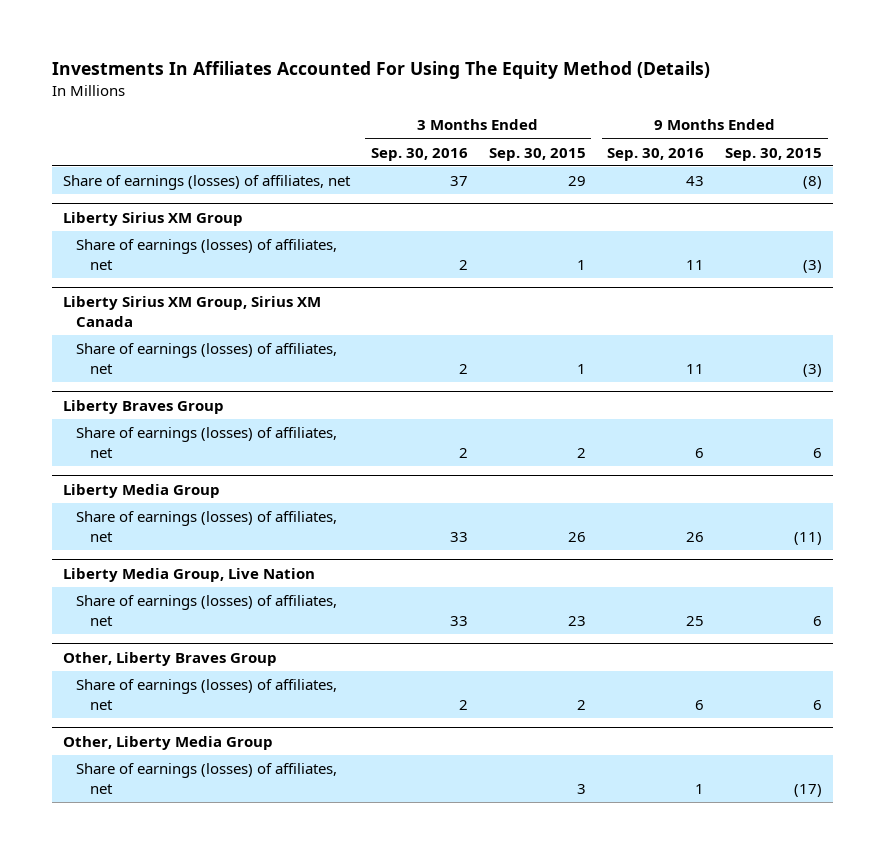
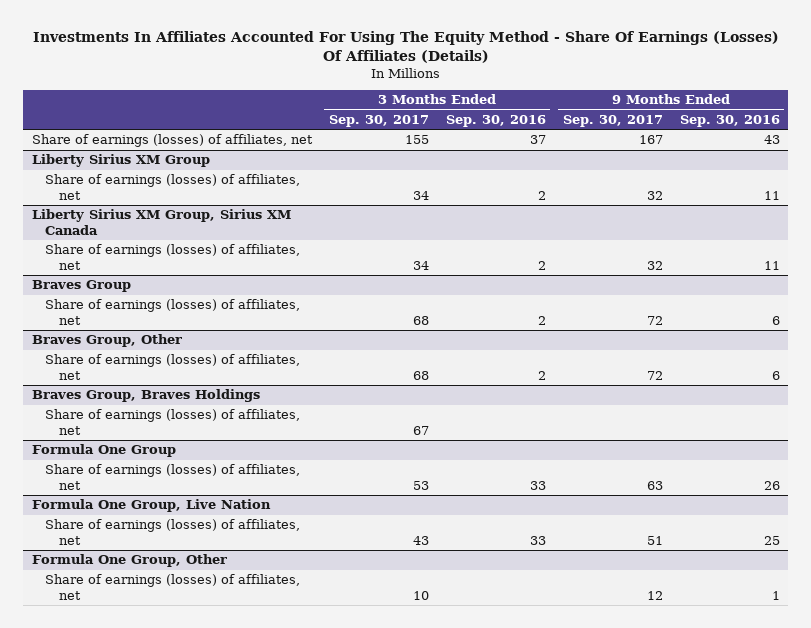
[51,61,710,80] Investments In Affiliates Accounted For Using The Equity Method (Details) -> [32,31,779,64] Investments In Affiliates Accounted For Using The Equity Method - Share Of Earnings (Losses) Of Affiliates (Details)
[488,147,586,161] Sep. 30, 2015 -> none
[725,147,823,161] Sep. 30, 2015 -> none
none -> [328,114,429,127] Sep. 30, 2017
none -> [562,114,663,127] Sep. 30, 2017
[62,399,224,414] Liberty Braves Group -> [31,280,131,293] Braves Group
[62,483,220,498] Liberty Media Group -> none
none -> [31,334,182,348] Braves Group, Other
none -> [45,354,301,380] Share of earnings (losses) of affiliates, net
none -> [31,389,260,403] Braves Group, Braves Holdings
none -> [45,409,301,435] Share of earnings (losses) of affiliates, net
none -> [31,444,176,458] Formula One Group
[62,567,315,582] Liberty Media Group, Live Nation -> none
none -> [31,499,271,513] Formula One Group, Live Nation
[62,651,277,666] Other, Liberty Braves Group -> none
[76,679,338,710] Share of earnings (losses) of affiliates, net -> none
[62,735,273,750] Other, Liberty Media Group -> none
none -> [31,554,227,568] Formula One Group, Other

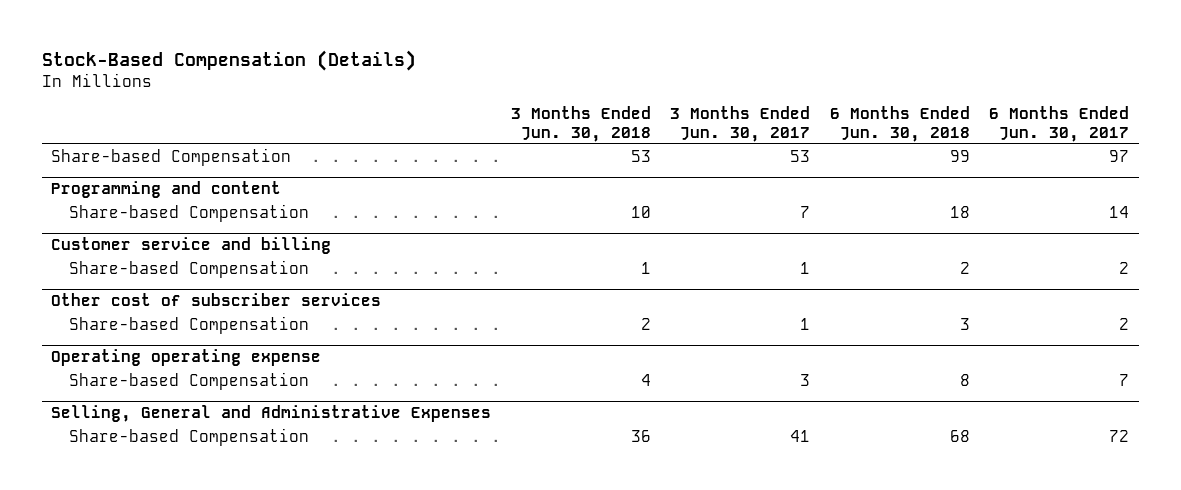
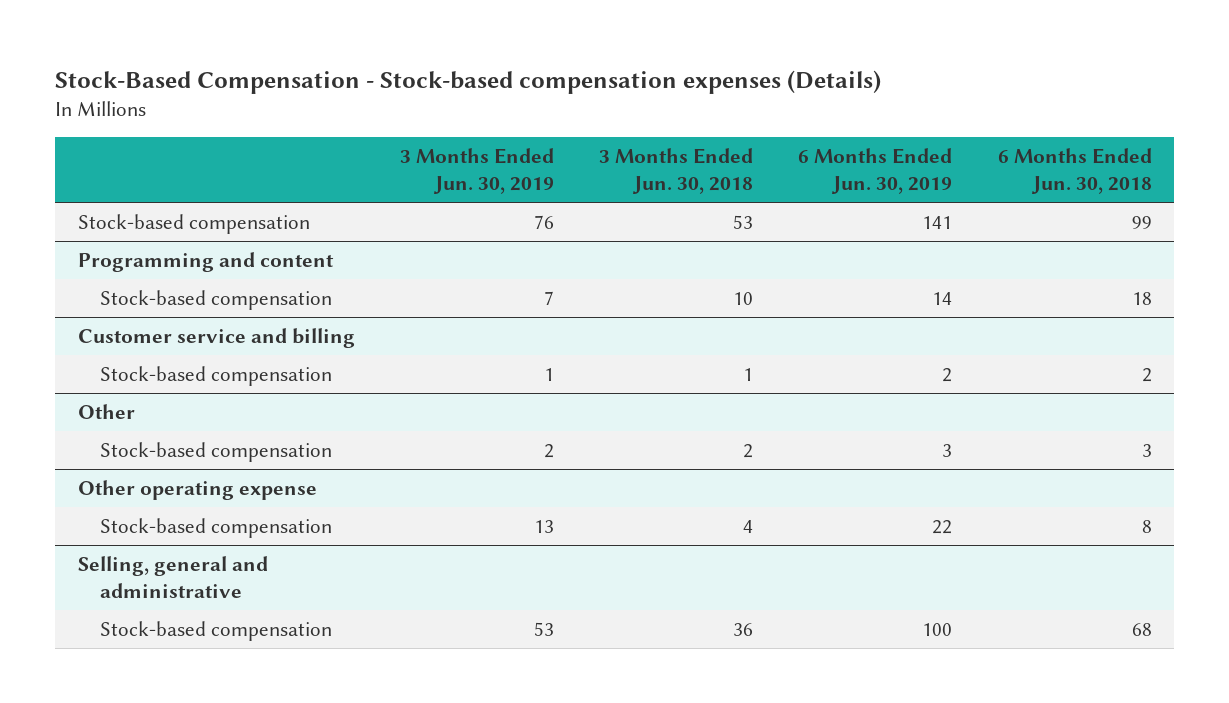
[41,49,416,71] Stock-Based Compensation (Details) -> [54,69,881,94] Stock-Based Compensation - Stock-based compensation expenses (Details)
[670,105,811,142] 3 Months Ended Jun. 30, 2017 -> none
[989,105,1130,142] 6 Months Ended Jun. 30, 2017 -> none
none -> [399,148,554,194] 3 Months Ended Jun. 30, 2019
none -> [798,148,953,194] 6 Months Ended Jun. 30, 2019
[51,148,292,167] Share-based Compensation -> [77,214,310,235] Stock-based compensation
[68,204,309,223] Share-based Compensation -> [100,290,333,311] Stock-based compensation
[68,260,309,279] Share-based Compensation -> [100,366,333,387] Stock-based compensation
[51,293,382,307] Other cost of subscriber services -> [77,404,135,420] Other
[68,316,309,335] Share-based Compensation -> [100,442,333,463] Stock-based compensation
[51,349,322,367] Operating operating expense -> [77,480,317,501] Other operating expense
[68,372,309,391] Share-based Compensation -> [100,518,333,539] Stock-based compensation
[51,405,492,423] Selling, General and Administrative Expenses -> [77,556,268,598] Selling, general and administrative
[68,428,309,447] Share-based Compensation -> [100,621,333,642] Stock-based compensation

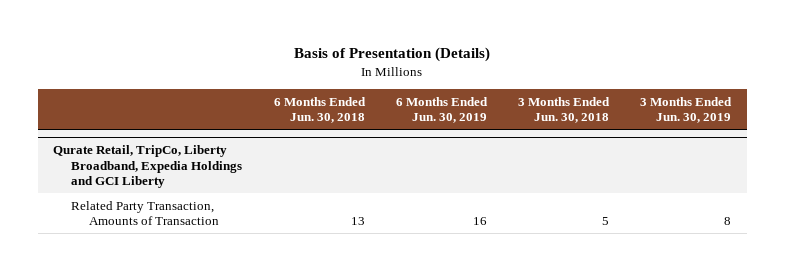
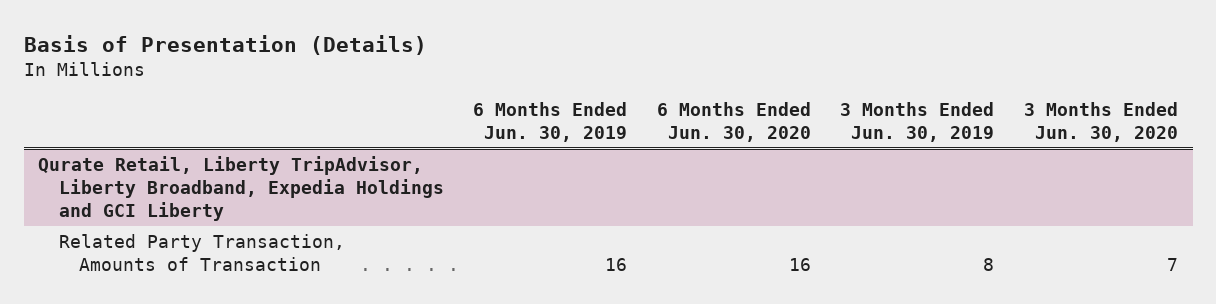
[273,96,366,123] 6 Months Ended Jun. 30, 2018 -> none
[518,96,611,123] 3 Months Ended Jun. 30, 2018 -> none
none -> [656,101,811,142] 6 Months Ended Jun. 30, 2020
none -> [1023,101,1178,142] 3 Months Ended Jun. 30, 2020
[53,145,243,188] Qurate Retail, TripCo, Liberty Broadband, Expedia Holdings and GCI Liberty -> [38,155,444,222] Qurate Retail, Liberty TripAdvisor, Liberty Broadband, Expedia Holdings and GCI Liberty

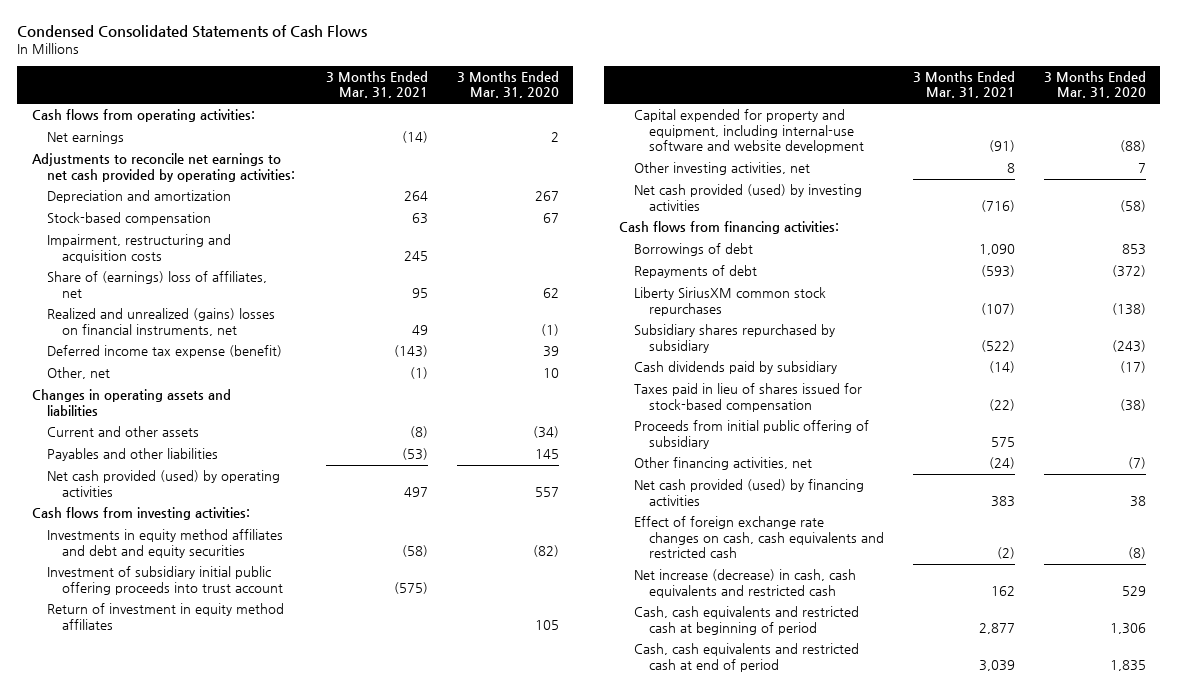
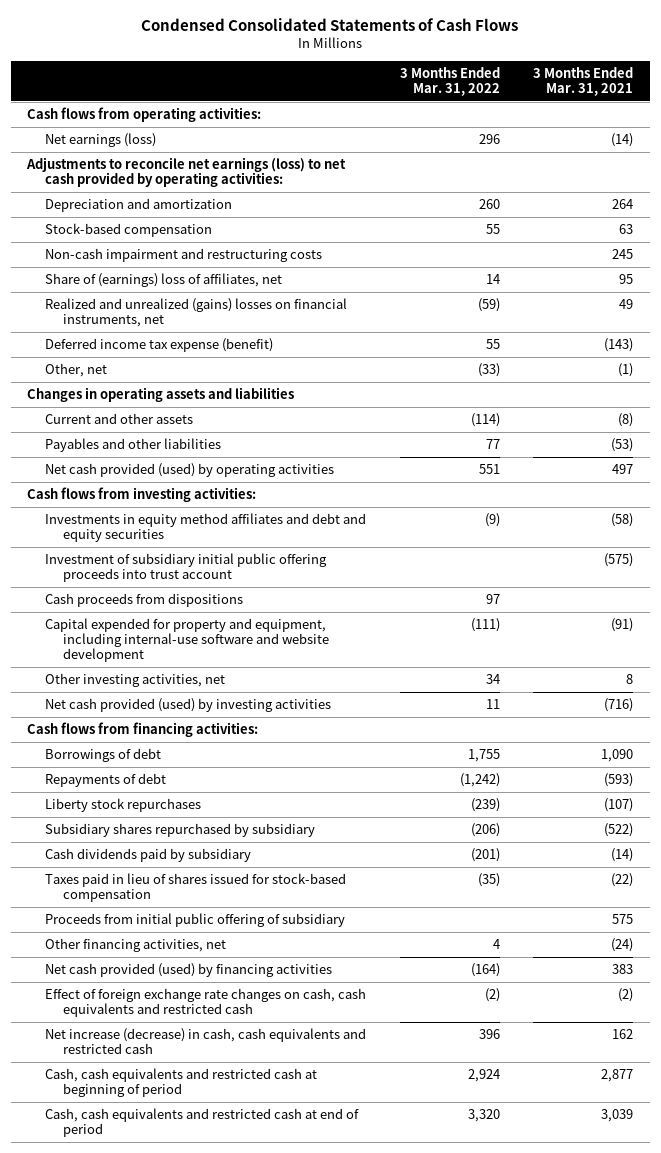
[456,71,559,99] 3 Months Ended Mar. 31, 2020 -> none
none -> [399,66,500,96] 3 Months Ended Mar. 31, 2022
[46,131,124,145] Net earnings -> [45,133,157,148] Net earnings (loss)
[31,153,295,182] Adjustments to reconcile net earnings to net cash provided by operating activities: -> [26,157,347,188] Adjustments to reconcile net earnings (loss) to net cash provided by operating activities:
[46,234,231,263] Impairment, restructuring and acquisition costs -> [45,248,323,263] Non-cash impairment and restructuring costs
[46,603,284,630] Return of investment in equity method affiliates -> none
none -> [45,593,244,608] Cash proceeds from dispositions
[633,287,826,316] Liberty SiriusXM common stock repurchases -> [45,798,202,813] Liberty stock repurchases

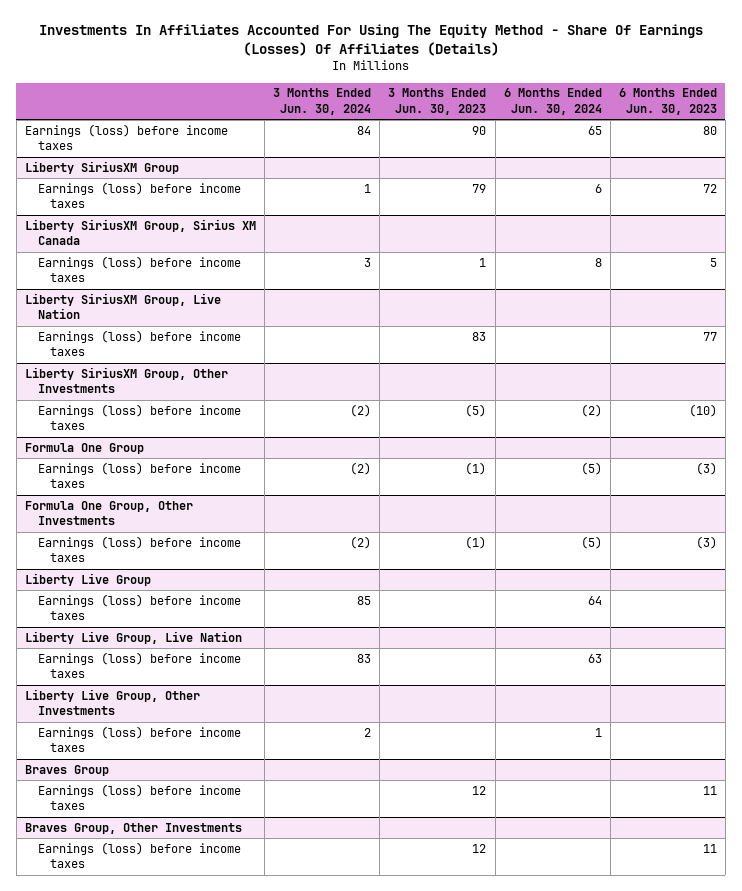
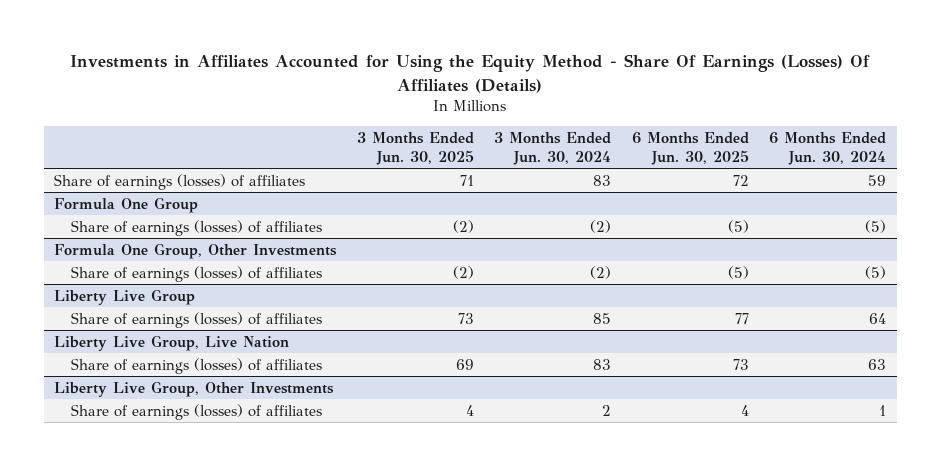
[38,24,703,57] Investments In Affiliates Accounted For Using The Equity Method - Share Of Earnings (Losses) Of Affiliates (Details) -> [70,54,871,93] Investments in Affiliates Accounted for Using the Equity Method - Share Of Earnings (Losses) Of Affiliates (Details)
[388,88,487,116] 3 Months Ended Jun. 30, 2023 -> none
[618,88,717,116] 6 Months Ended Jun. 30, 2023 -> none
none -> [356,131,474,165] 3 Months Ended Jun. 30, 2025
none -> [631,131,749,165] 6 Months Ended Jun. 30, 2025
[25,160,180,174] Liberty SiriusXM Group -> none
[37,181,241,209] Earnings (loss) before income taxes -> none
[25,218,257,246] Liberty SiriusXM Group, Sirius XM Canada -> none
[37,255,241,283] Earnings (loss) before income taxes -> none
[25,292,222,320] Liberty SiriusXM Group, Live Nation -> none
[37,329,241,357] Earnings (loss) before income taxes -> none
[25,366,229,394] Liberty SiriusXM Group, Other Investments -> none
[37,403,241,431] Earnings (loss) before income taxes -> none
[25,123,229,151] Earnings (loss) before income taxes -> [54,173,306,190] Share of earnings (losses) of affiliates
[357,125,372,135] 84 -> [593,174,612,186] 83
[587,125,602,135] 65 -> [868,174,887,186] 59
[37,461,241,489] Earnings (loss) before income taxes -> [70,219,322,236] Share of earnings (losses) of affiliates
[37,535,241,563] Earnings (loss) before income taxes -> [70,265,322,282] Share of earnings (losses) of affiliates
[37,593,241,621] Earnings (loss) before income taxes -> [70,311,322,328] Share of earnings (losses) of affiliates
[37,651,241,679] Earnings (loss) before income taxes -> [70,357,322,374] Share of earnings (losses) of affiliates
[25,764,110,776] Braves Group -> none
[37,783,241,811] Earnings (loss) before income taxes -> none
[25,822,243,834] Braves Group, Other Investments -> none
[37,841,241,869] Earnings (loss) before income taxes -> none
[37,725,241,753] Earnings (loss) before income taxes -> [70,403,322,420] Share of earnings (losses) of affiliates

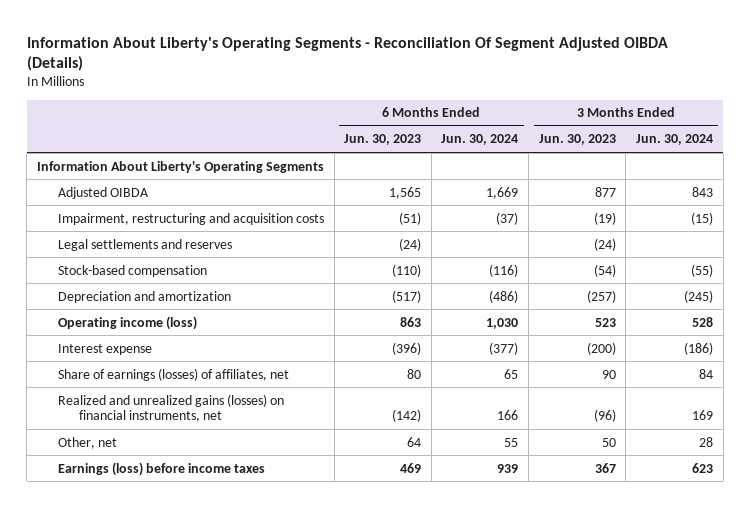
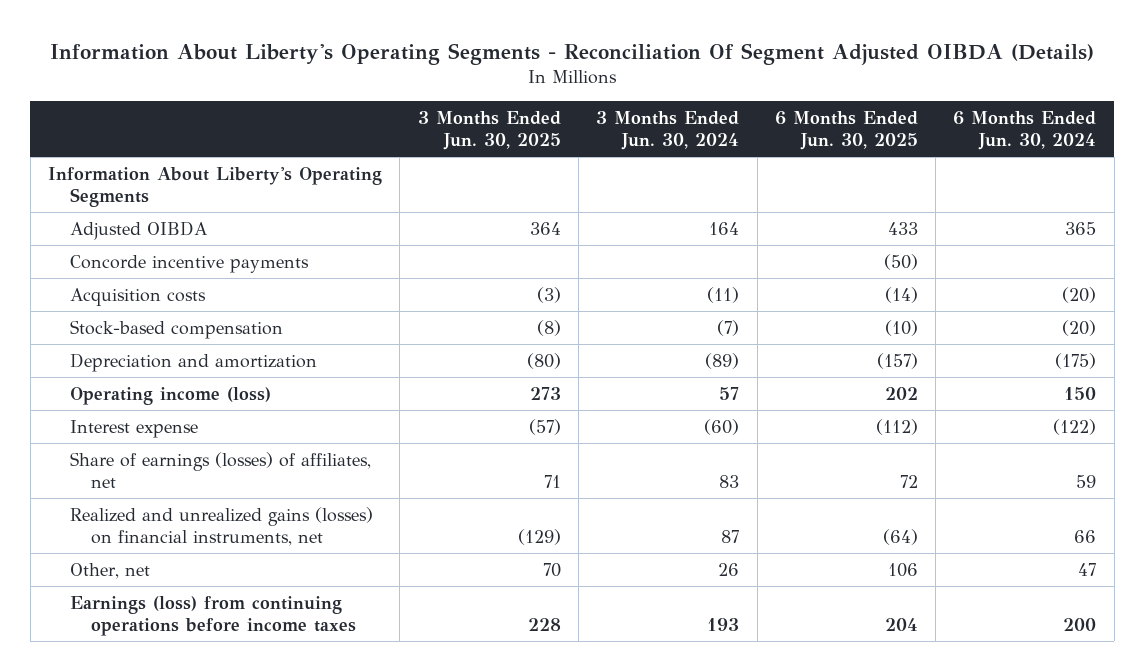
[344,134,422,146] Jun. 30, 2023 -> none
[538,134,616,146] Jun. 30, 2023 -> none
none -> [417,111,561,151] 3 Months Ended Jun. 30, 2025
none -> [774,111,918,151] 6 Months Ended Jun. 30, 2025
[57,212,324,225] Impairment, restructuring and acquisition costs -> none
[57,238,232,251] Legal settlements and reserves -> none
[486,186,519,199] 1,669 -> [1065,221,1097,235] 365
[691,186,713,197] 843 -> [709,221,740,235] 164
none -> [69,254,309,273] Concorde incentive payments
none -> [69,287,206,306] Acquisition costs
[489,263,519,277] (116) -> [1062,319,1097,336] (20)
[690,263,713,277] (55) -> [717,319,740,336] (7)
[489,289,519,303] (486) -> [1055,352,1097,369] (175)
[683,289,713,303] (245) -> [705,352,740,369] (89)
[486,317,519,329] 1,030 -> [1064,386,1097,400] 150
[691,316,713,327] 528 -> [719,386,740,400] 57
[489,341,519,355] (377) -> [1053,418,1097,435] (122)
[683,341,713,355] (186) -> [704,418,740,435] (60)
[504,368,519,379] 65 -> [1076,474,1097,488] 59
[698,368,713,379] 84 -> [719,474,740,488] 83
[497,410,519,421] 166 -> [1074,529,1097,543] 66
[691,410,713,421] 169 -> [721,529,740,543] 87
[504,437,519,447] 55 -> [1078,562,1097,576] 47
[698,436,713,447] 28 -> [718,562,740,576] 26
[57,461,265,476] Earnings (loss) before income taxes -> [69,595,357,636] Earnings (loss) from continuing operations before income taxes
[497,463,519,473] 939 -> [1063,617,1097,631] 200
[691,462,713,473] 623 -> [707,617,740,631] 193

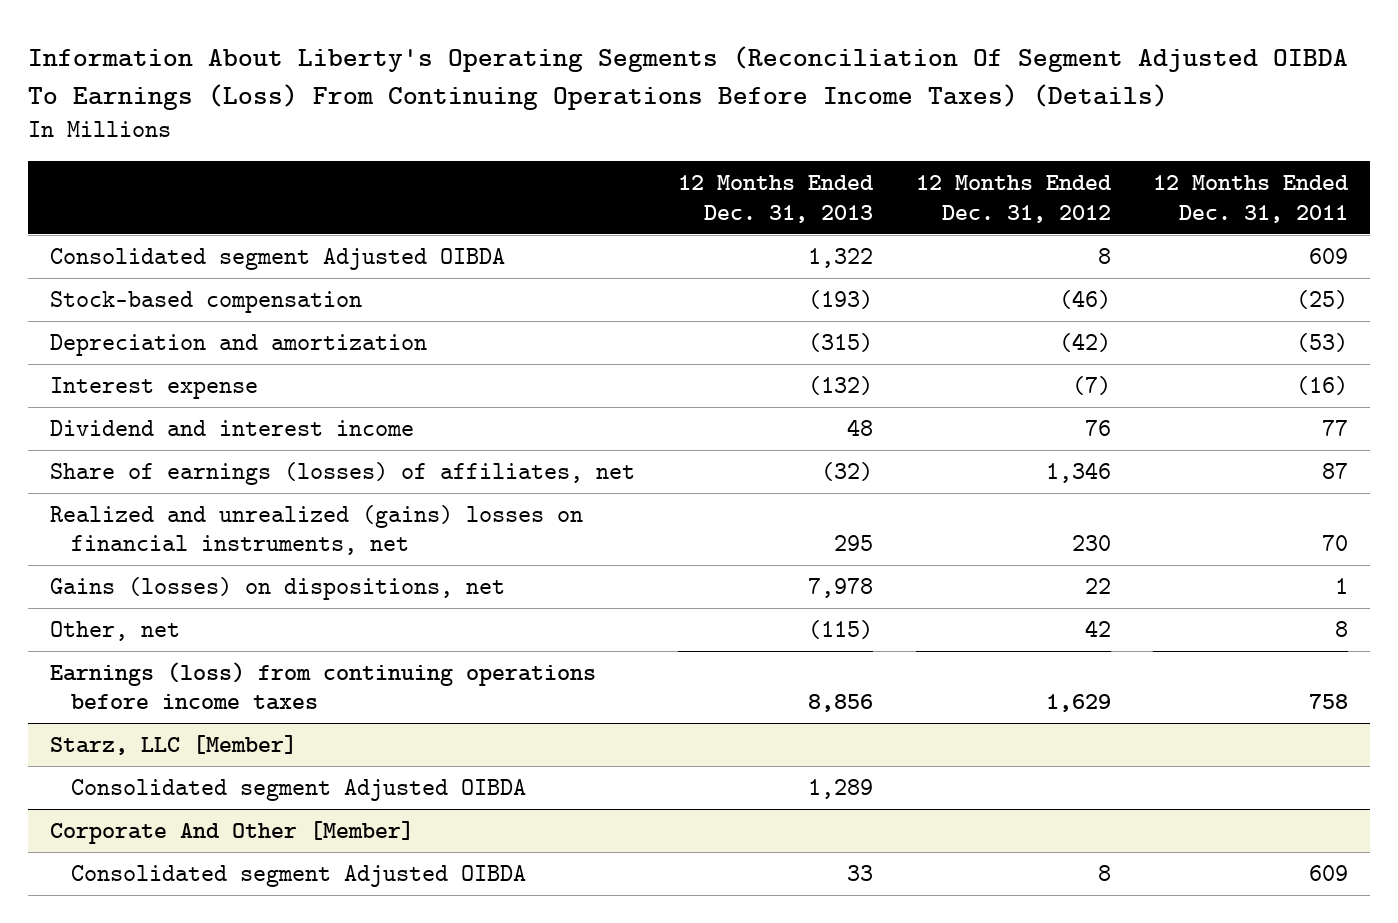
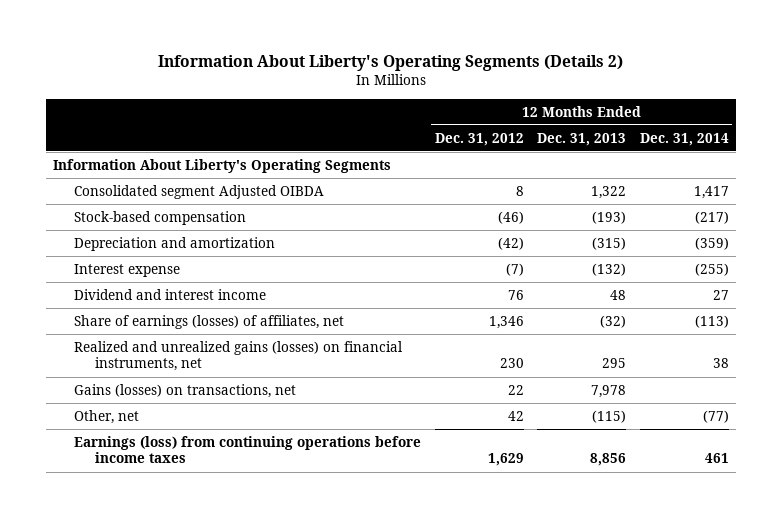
[28,46,1349,111] Information About Liberty's Operating Segments (Reconciliation Of Segment Adjusted OIBDA To Earnings (Loss) From Continuing Operations Before Income Taxes) (Details) -> [158,55,624,72] Information About Liberty's Operating Segments (Details 2)
[1153,175,1350,223] 12 Months Ended Dec. 31, 2011 -> none
none -> [639,132,729,146] Dec. 31, 2014
none -> [53,158,392,173] Information About Liberty's Operating Segments
[49,504,583,556] Realized and unrealized (gains) losses on financial instruments, net -> [74,340,404,372] Realized and unrealized gains (losses) on financial instruments, net
[49,576,505,600] Gains (losses) on dispositions, net -> [74,383,297,398] Gains (losses) on transactions, net
[49,734,297,755] Starz, LLC [Member] -> none
[71,778,527,801] Consolidated segment Adjusted OIBDA -> none
[49,820,414,844] Corporate And Other [Member] -> none
[71,864,527,887] Consolidated segment Adjusted OIBDA -> none

